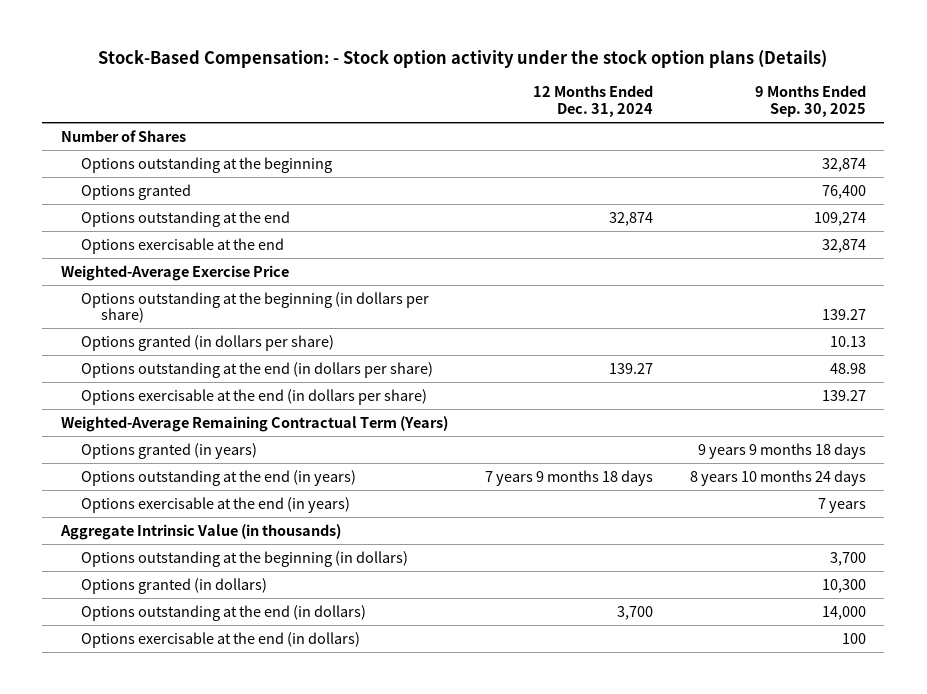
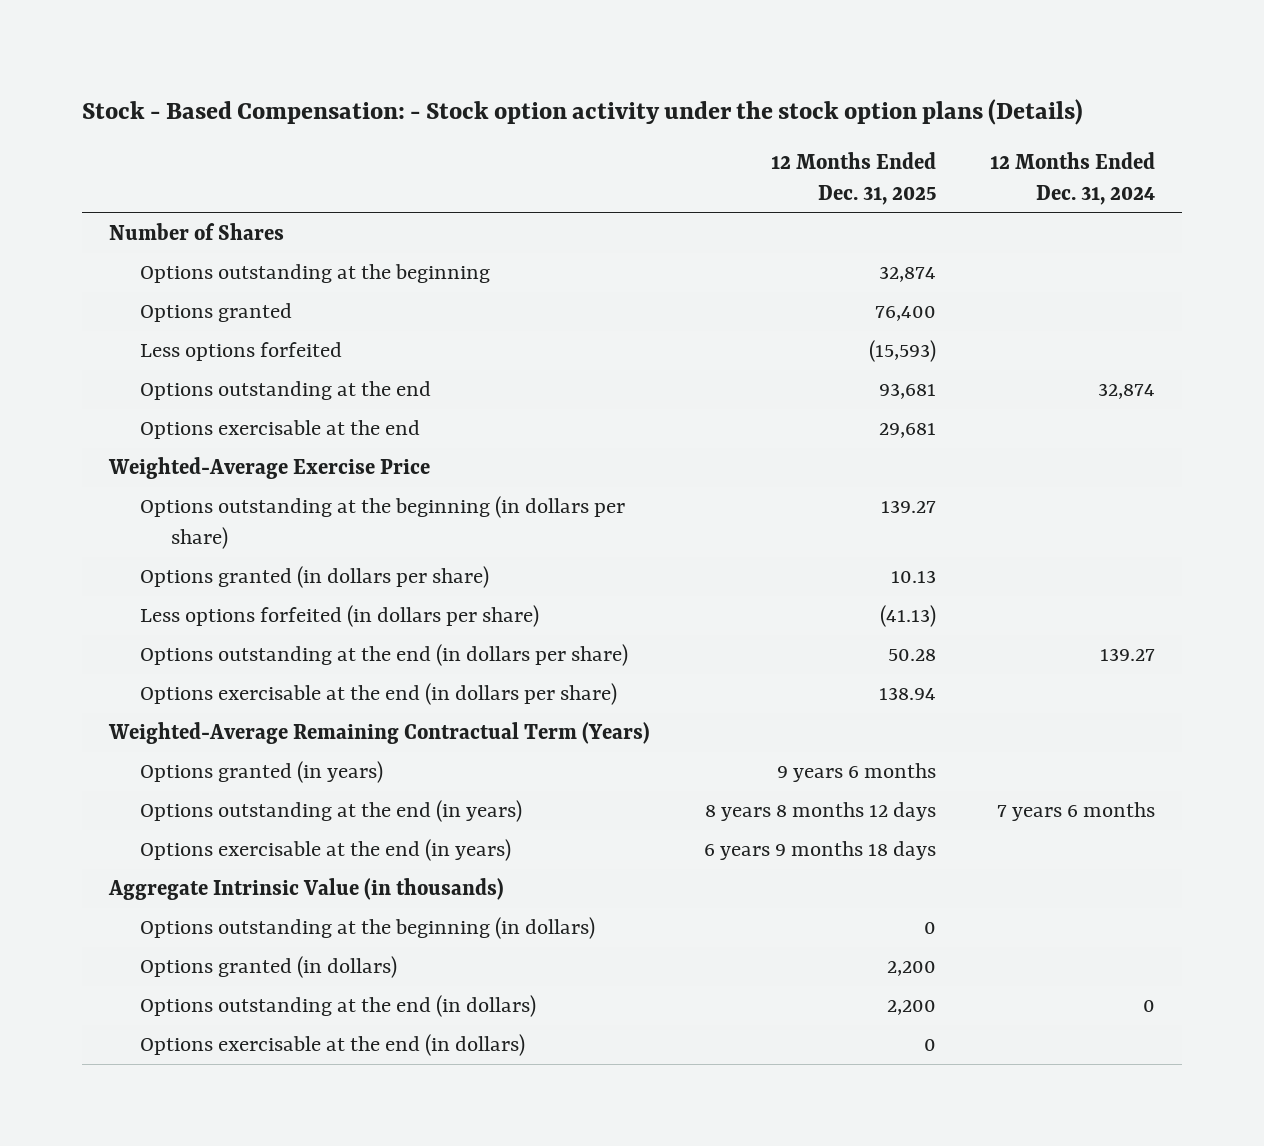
[98,50,828,69] Stock-Based Compensation: - Stock option activity under the stock option plans (Details) -> [81,98,1083,125] Stock - Based Compensation: - Stock option activity under the stock option plans (Details)
[754,85,866,118] 9 Months Ended Sep. 30, 2025 -> none
none -> [771,152,937,206] 12 Months Ended Dec. 31, 2025
none -> [139,342,342,362] Less options forfeited
none -> [139,605,539,628] Less options forfeited (in dollars per share)
[484,469,653,486] 7 years 9 months 18 days -> [997,802,1156,822] 7 years 6 months
[616,605,653,620] 3,700 -> [1143,1000,1156,1013] 0

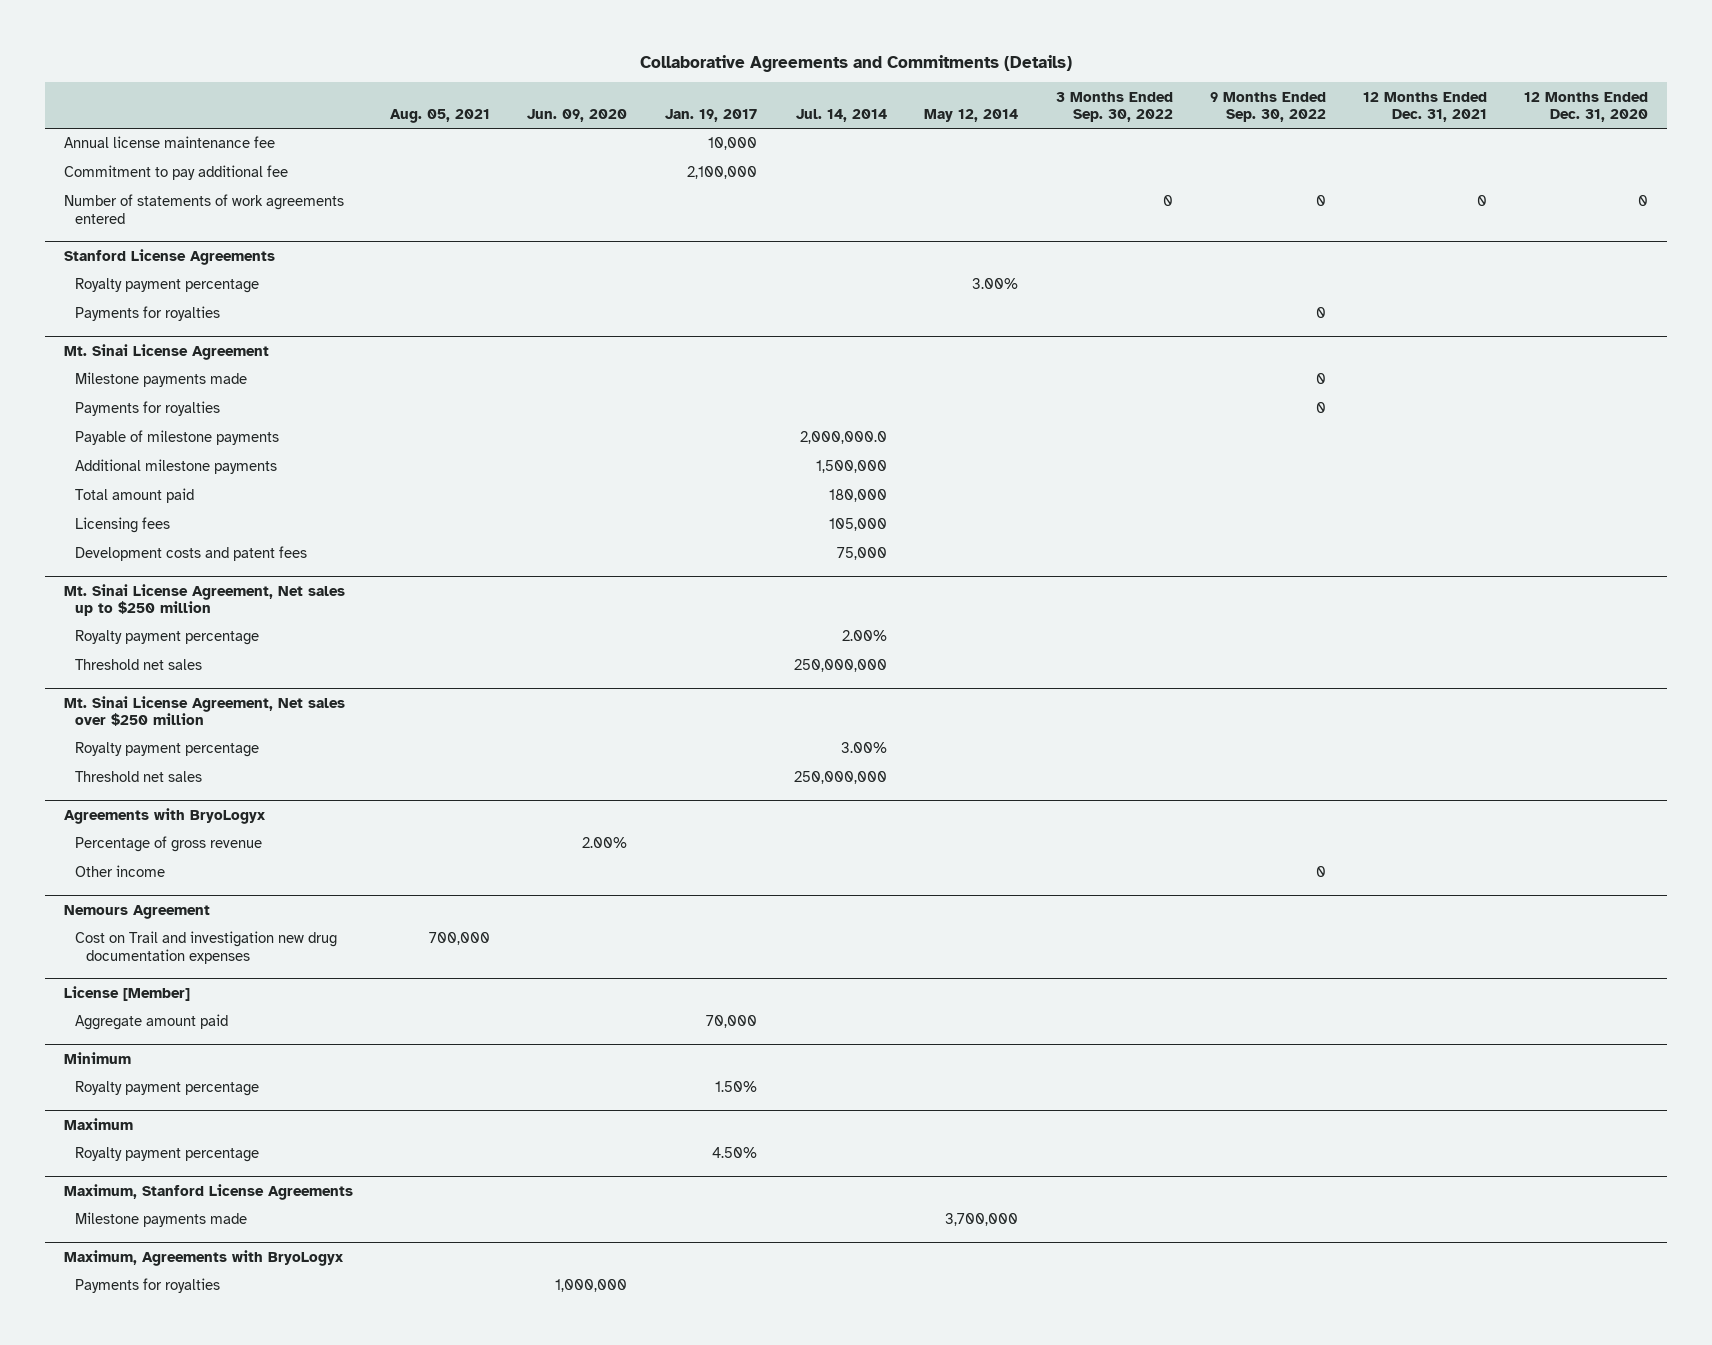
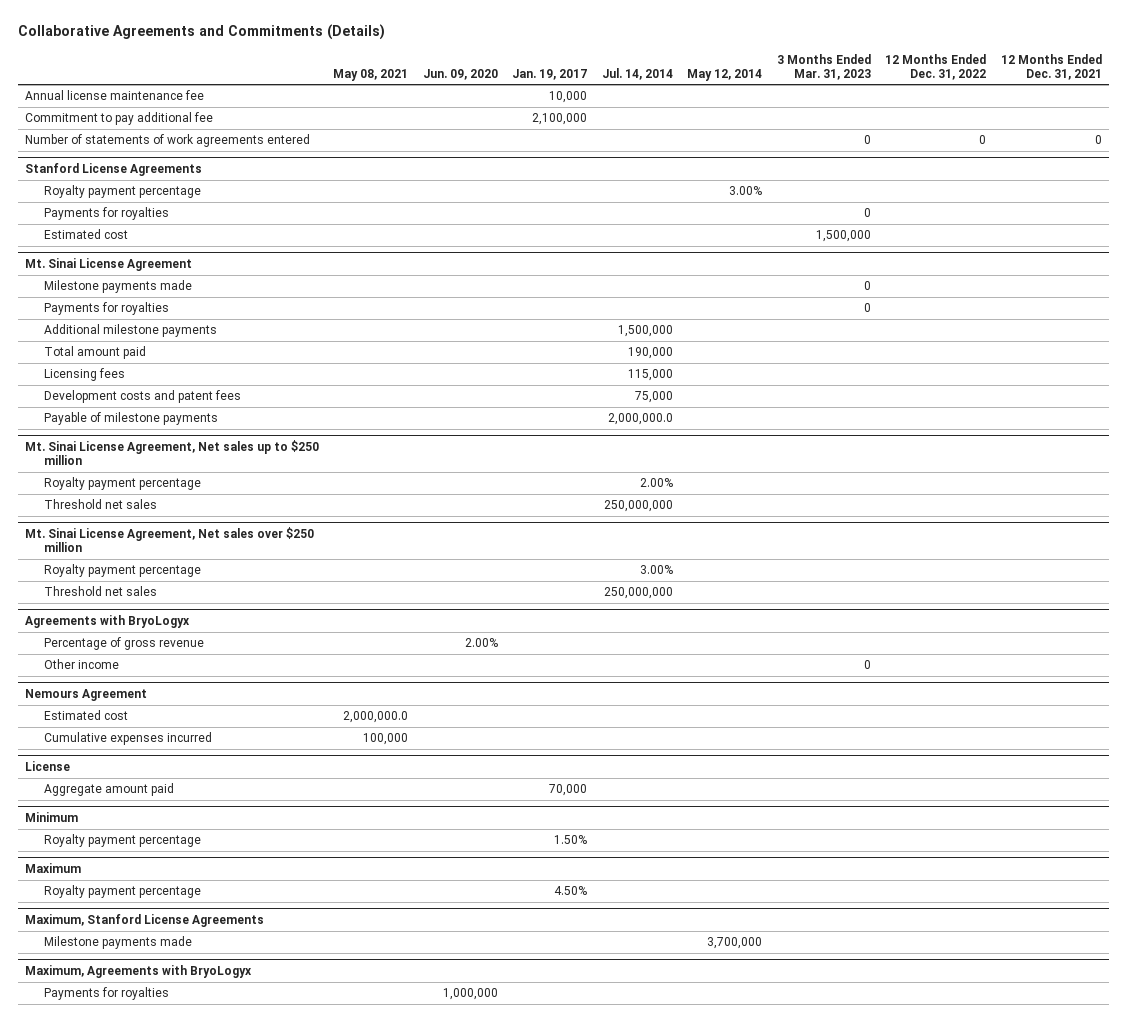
[390,108,491,123] Aug. 05, 2021 -> none
[1055,91,1173,122] 3 Months Ended Sep. 30, 2022 -> none
[1209,91,1326,122] 9 Months Ended Sep. 30, 2022 -> none
[1524,91,1649,122] 12 Months Ended Dec. 31, 2020 -> none
none -> [333,68,409,81] May 08, 2021
none -> [776,53,871,80] 3 Months Ended Mar. 31, 2023
none -> [885,53,987,80] 12 Months Ended Dec. 31, 2022
none -> [43,229,128,240] Estimated cost
[828,489,887,503] 180,000 -> [627,347,673,360] 190,000
[828,518,887,532] 105,000 -> [627,369,673,382] 115,000
[74,430,279,446] Payable of milestone payments -> [43,412,218,426] Payable of milestone payments
[74,931,337,964] Cost on Trail and investigation new drug documentation expenses -> none
none -> [43,710,128,721] Estimated cost
none -> [43,732,212,746] Cumulative expenses incurred
[63,985,190,1001] License [Member] -> [24,761,70,772] License

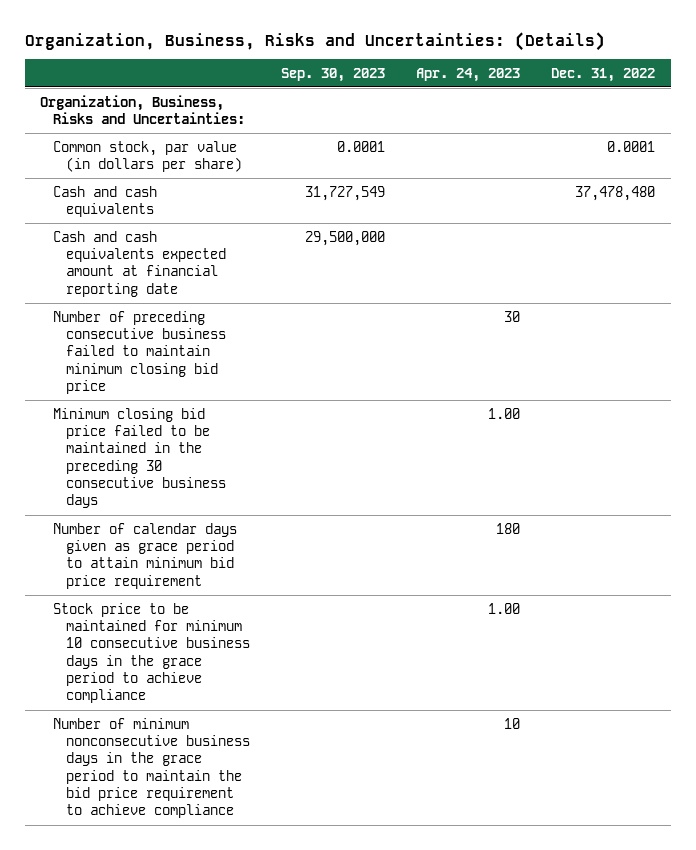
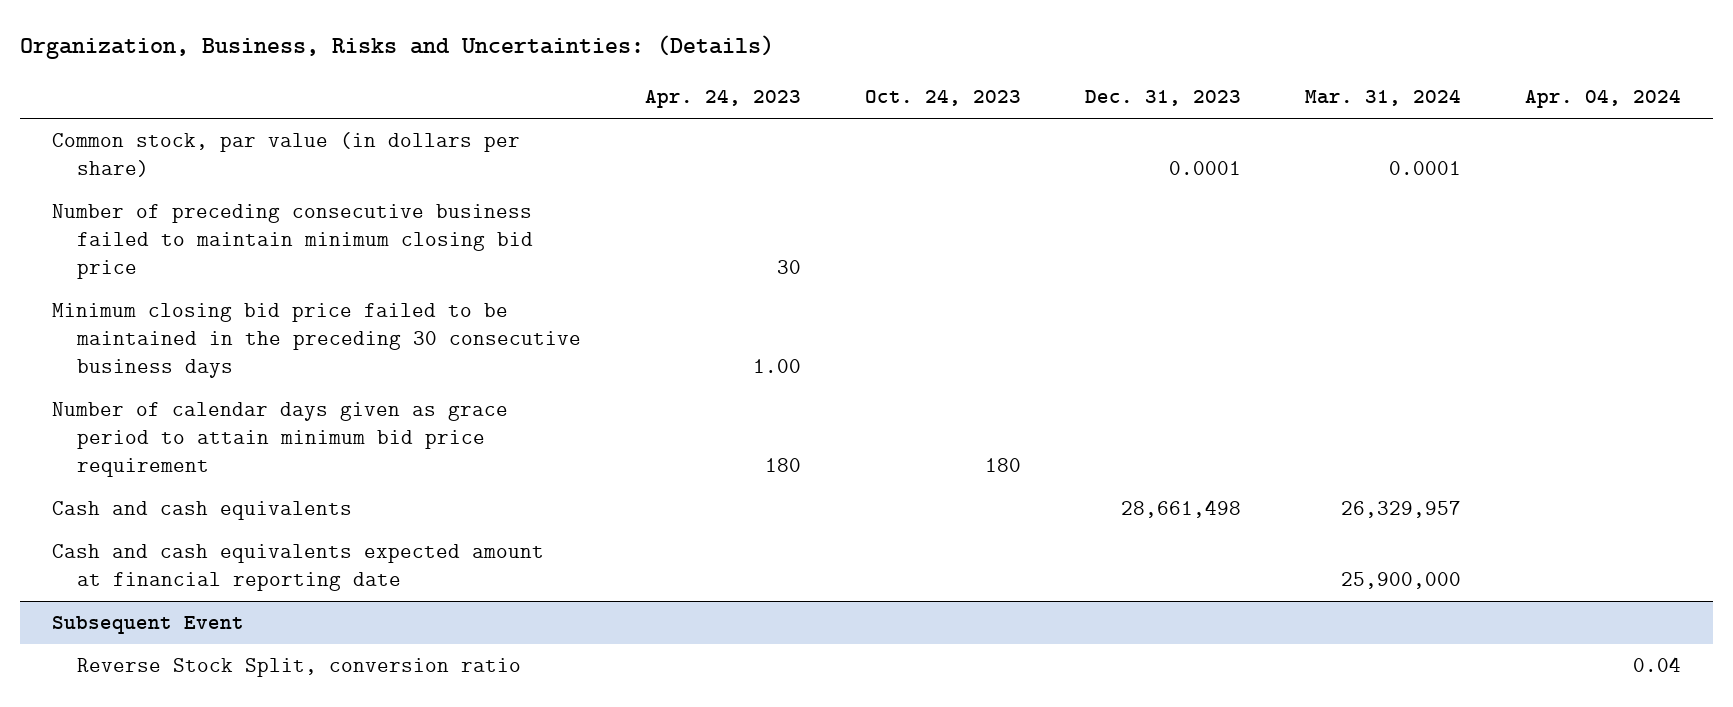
[281,67,386,82] Sep. 30, 2023 -> none
[551,67,656,82] Dec. 31, 2022 -> none
none -> [865,89,1022,107] Oct. 24, 2023
none -> [1085,90,1242,107] Dec. 31, 2023
none -> [1305,89,1462,107] Mar. 31, 2024
none -> [1525,89,1682,109] Apr. 04, 2024
[40,94,246,124] Organization, Business, Risks and Uncertainties: -> none
[53,602,251,704] Stock price to be maintained for minimum 10 consecutive business days in the grace period to achieve compliance -> none
[53,717,251,819] Number of minimum nonconsecutive business days in the grace period to maintain the bid price requirement to achieve compliance -> none
[53,185,158,217] Cash and cash equivalents -> [51,501,352,521] Cash and cash equivalents
[53,230,227,297] Cash and cash equivalents expected amount at financial reporting date -> [51,544,544,591] Cash and cash equivalents expected amount at financial reporting date
none -> [51,616,244,635] Subsequent Event
none -> [77,658,522,678] Reverse Stock Split, conversion ratio

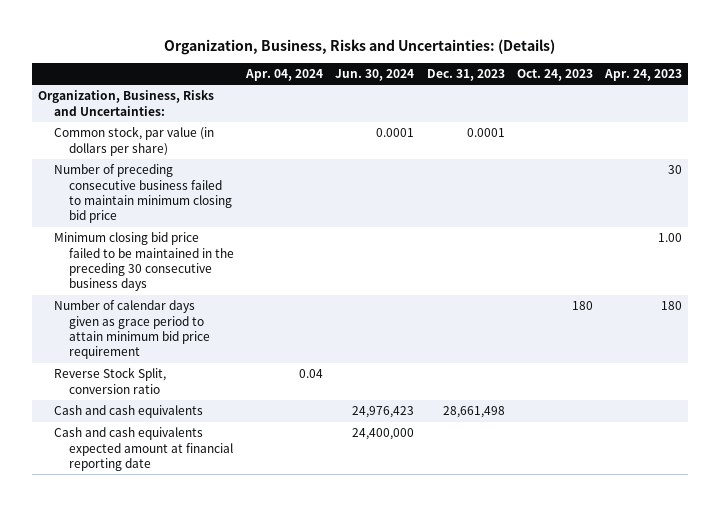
[1305,89,1462,107] Mar. 31, 2024 -> none
none -> [335,68,415,81] Jun. 30, 2024
none -> [38,90,215,116] Organization, Business, Risks and Uncertainties:
none -> [53,367,166,394] Reverse Stock Split, conversion ratio
[51,616,244,635] Subsequent Event -> none
[77,658,522,678] Reverse Stock Split, conversion ratio -> none

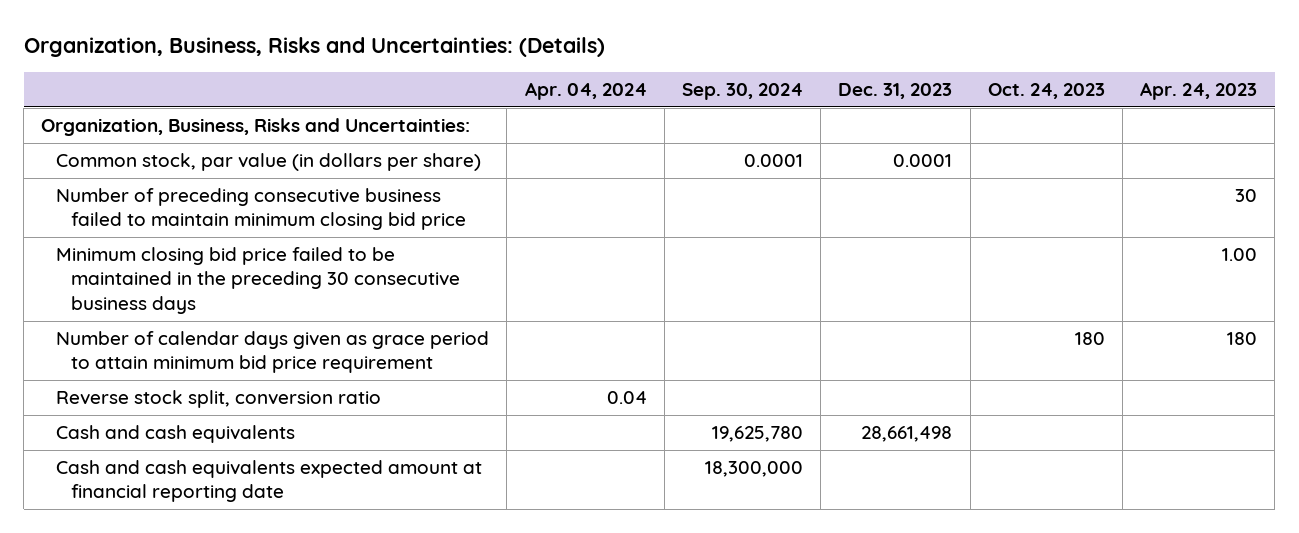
[335,68,415,81] Jun. 30, 2024 -> none
none -> [682,82,804,100] Sep. 30, 2024
[53,367,166,394] Reverse Stock Split, conversion ratio -> [56,390,382,409] Reverse stock split, conversion ratio

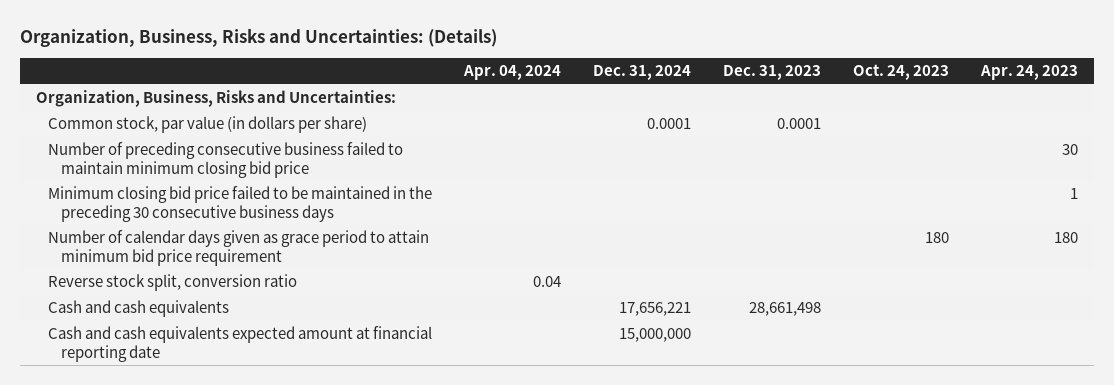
[682,82,804,100] Sep. 30, 2024 -> none
none -> [593,65,692,81] Dec. 31, 2024
[1222,248,1258,262] 1.00 -> [1069,188,1078,200] 1

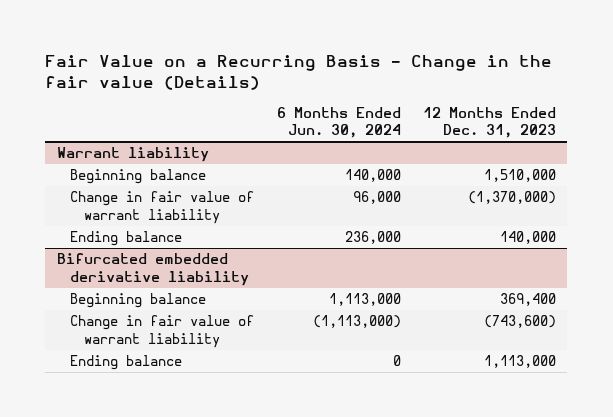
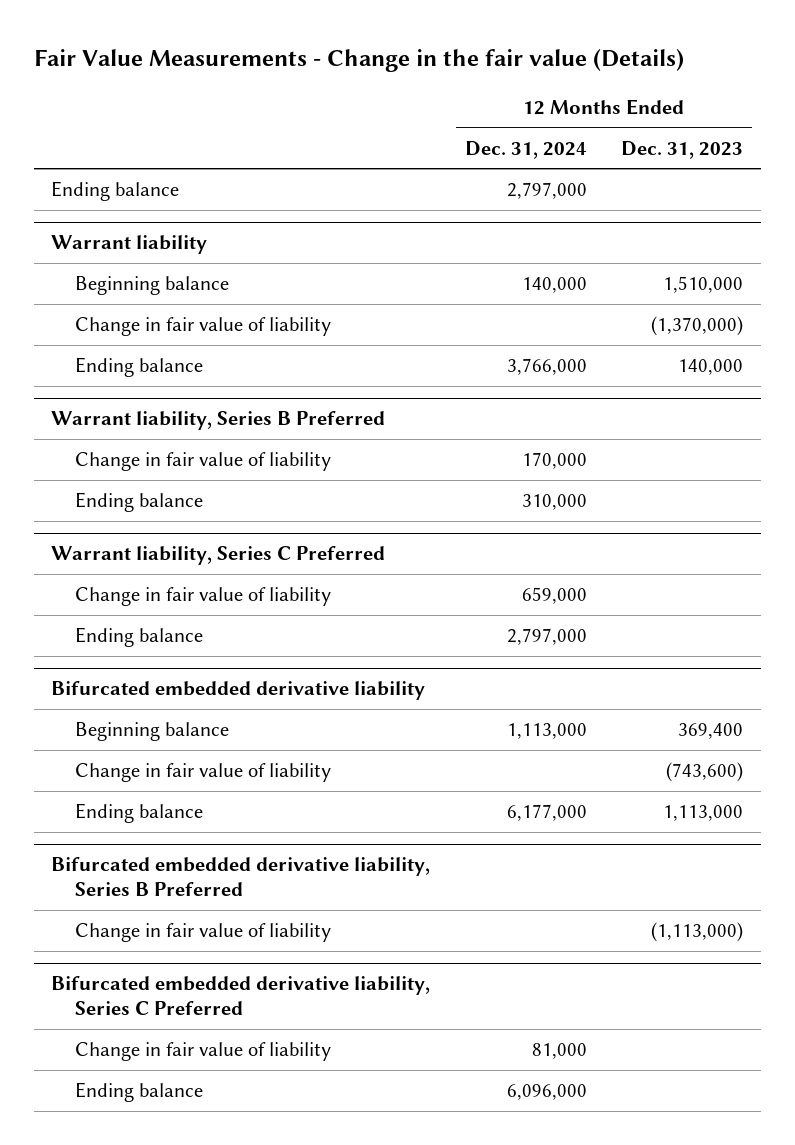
[45,54,553,90] Fair Value on a Recurring Basis - Change in the fair value (Details) -> [34,49,685,73] Fair Value Measurements - Change in the fair value (Details)
[276,106,401,139] 6 Months Ended Jun. 30, 2024 -> none
none -> [464,140,587,159] Dec. 31, 2024
none -> [51,181,180,202] Ending balance
[70,191,255,225] Change in fair value of warrant liability -> [74,317,331,337] Change in fair value of liability
none -> [51,411,386,431] Warrant liability, Series B Preferred
none -> [74,452,331,472] Change in fair value of liability
none -> [74,492,203,513] Ending balance
none -> [51,546,386,566] Warrant liability, Series C Preferred
none -> [74,587,331,607] Change in fair value of liability
none -> [74,627,203,648] Ending balance
[70,315,255,349] Change in fair value of warrant liability -> [74,763,331,783] Change in fair value of liability
none -> [51,857,431,897] Bifurcated embedded derivative liability, Series B Preferred
none -> [74,923,331,943] Change in fair value of liability
none -> [51,976,431,1016] Bifurcated embedded derivative liability, Series C Preferred
none -> [74,1042,331,1062] Change in fair value of liability
none -> [74,1082,203,1103] Ending balance

